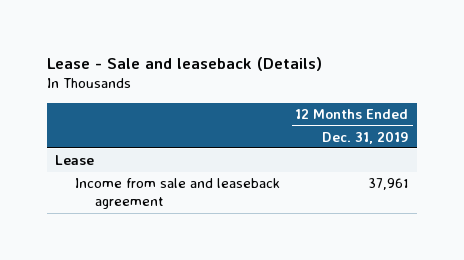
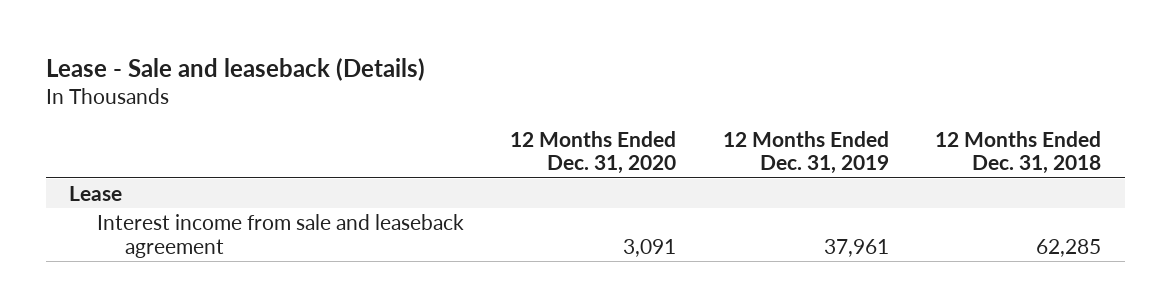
none -> [510,130,677,175] 12 Months Ended Dec. 31, 2020
none -> [935,130,1102,175] 12 Months Ended Dec. 31, 2018
[74,178,280,210] Income from sale and leaseback agreement -> [97,213,465,258] Interest income from sale and leaseback agreement

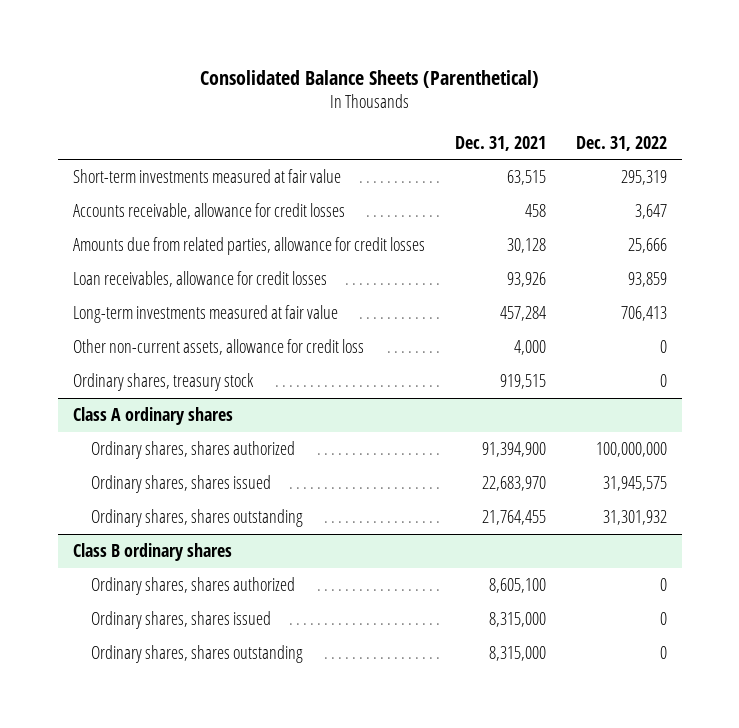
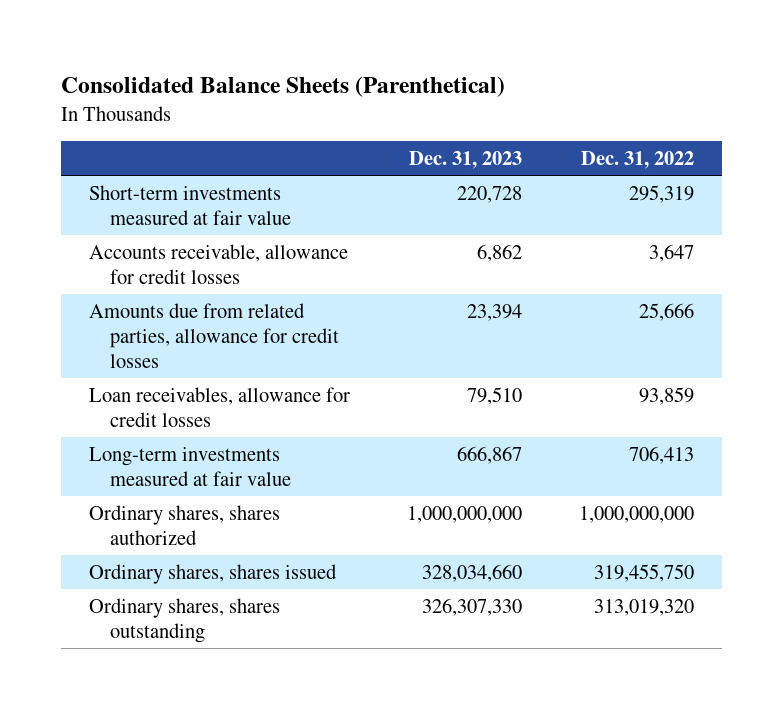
[454,135,546,151] Dec. 31, 2021 -> none
none -> [409,151,523,170] Dec. 31, 2023
[72,338,364,355] Other non-current assets, allowance for credit loss -> none
[72,372,254,391] Ordinary shares, treasury stock -> none
[72,406,233,425] Class A ordinary shares -> none
[72,542,232,561] Class B ordinary shares -> none
[90,576,295,595] Ordinary shares, shares authorized -> none
[90,610,271,629] Ordinary shares, shares issued -> none
[90,644,303,663] Ordinary shares, shares outstanding -> none
[595,441,667,457] 100,000,000 -> [579,505,695,523] 1,000,000,000
[602,475,667,491] 31,945,575 -> [594,563,695,582] 319,455,750
[602,509,667,525] 31,301,932 -> [594,598,695,616] 313,019,320

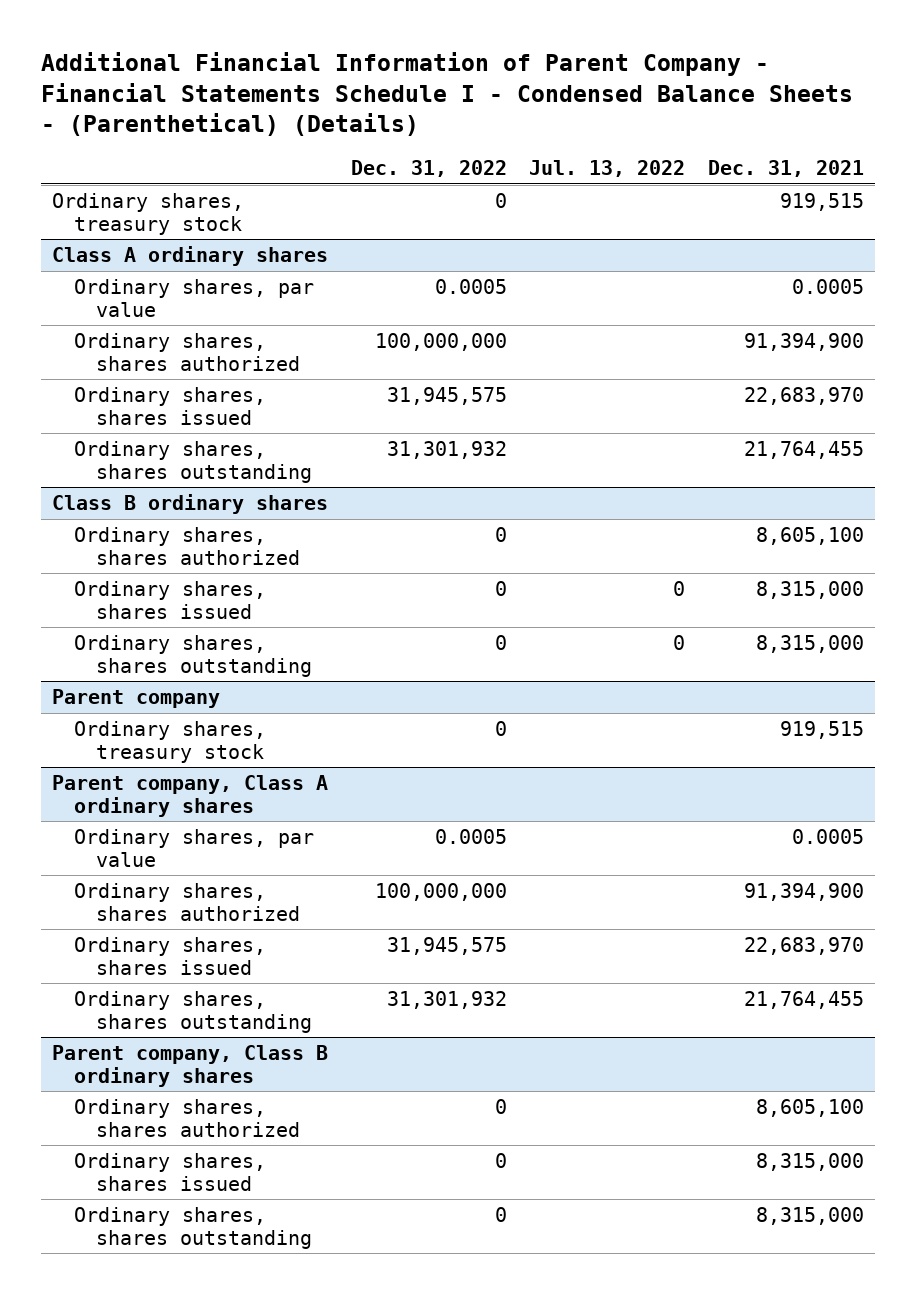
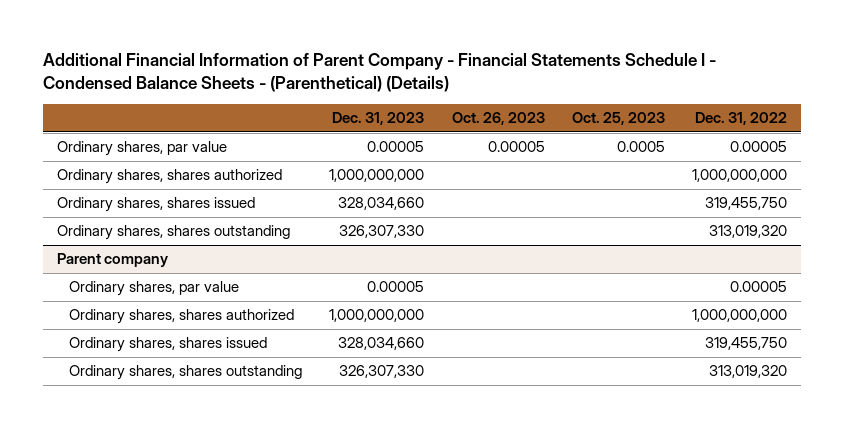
[529,160,686,178] Jul. 13, 2022 -> none
[707,160,864,178] Dec. 31, 2021 -> none
none -> [332,112,425,126] Dec. 31, 2023
none -> [451,112,545,126] Oct. 26, 2023
none -> [571,112,665,126] Oct. 25, 2023
[52,193,245,235] Ordinary shares, treasury stock -> none
[52,246,329,267] Class A ordinary shares -> none
[52,494,329,515] Class B ordinary shares -> none
[74,527,301,565] Ordinary shares, shares authorized -> none
[74,581,267,619] Ordinary shares, shares issued -> none
[74,635,313,677] Ordinary shares, shares outstanding -> none
[434,279,507,295] 0.0005 -> [730,141,788,153] 0.00005
[374,333,507,352] 100,000,000 -> [692,169,788,183] 1,000,000,000
[386,387,507,406] 31,945,575 -> [705,197,788,211] 319,455,750
[386,441,507,460] 31,301,932 -> [709,225,788,239] 313,019,320
[74,721,267,763] Ordinary shares, treasury stock -> none
[52,775,329,817] Parent company, Class A ordinary shares -> none
[52,1045,329,1087] Parent company, Class B ordinary shares -> none
[74,1099,301,1137] Ordinary shares, shares authorized -> none
[74,1153,267,1191] Ordinary shares, shares issued -> none
[74,1207,313,1249] Ordinary shares, shares outstanding -> none
[434,829,507,845] 0.0005 -> [730,281,788,293] 0.00005
[374,883,507,902] 100,000,000 -> [692,309,788,323] 1,000,000,000
[386,937,507,956] 31,945,575 -> [705,337,788,351] 319,455,750
[386,991,507,1010] 31,301,932 -> [709,365,788,379] 313,019,320

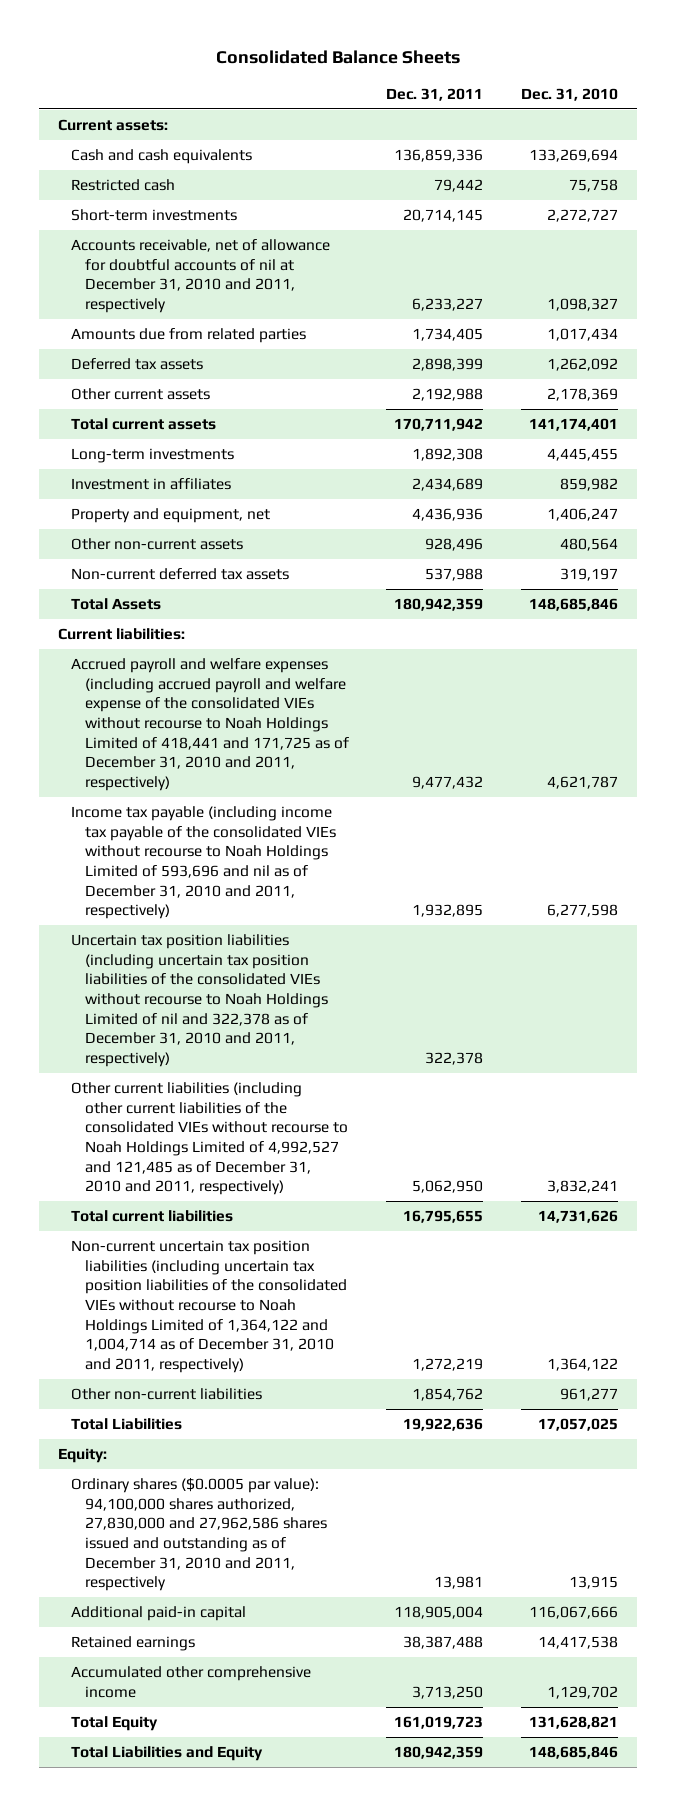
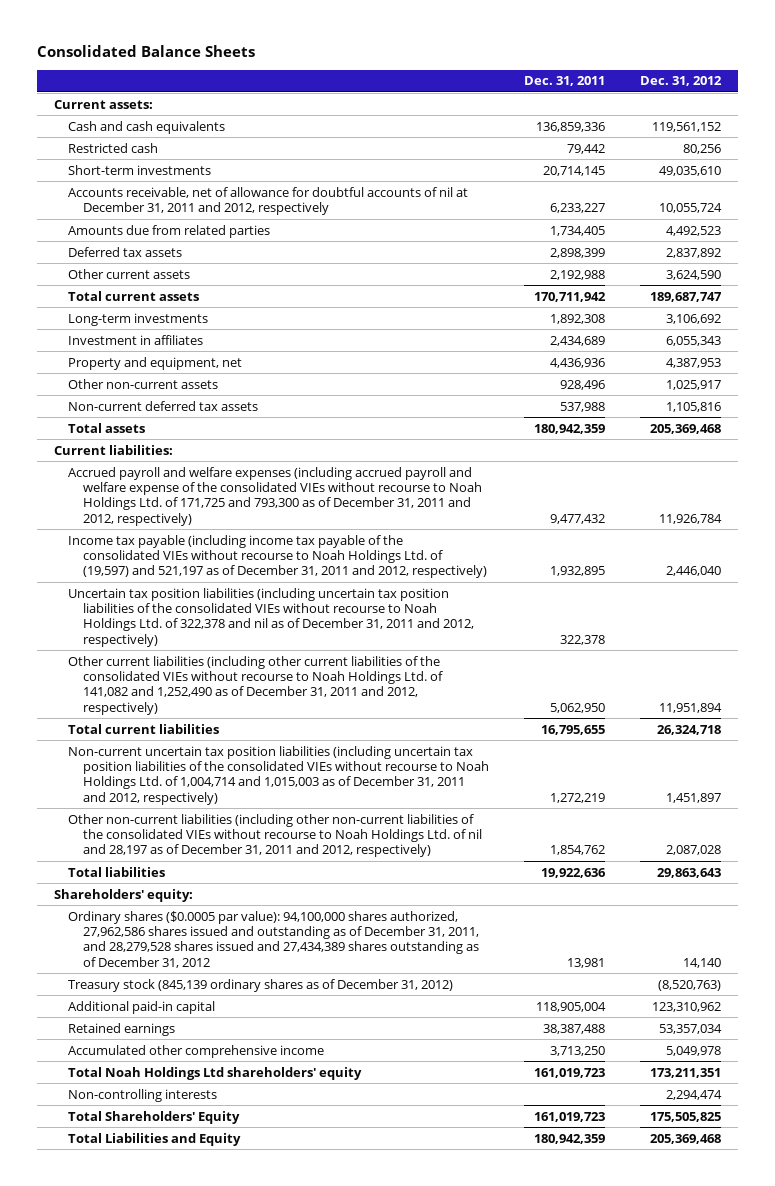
[520,87,618,101] Dec. 31, 2010 -> none
none -> [639,76,722,87] Dec. 31, 2012
[71,239,331,313] Accounts receivable, net of allowance for doubtful accounts of nil at December 31, 2010 and 2011, respectively -> [68,186,469,216] Accounts receivable, net of allowance for doubtful accounts of nil at December 31, 2011 and 2012, respectively
[71,598,162,611] Total Assets -> [68,422,146,433] Total assets
[71,658,349,791] Accrued payroll and welfare expenses (including accrued payroll and welfare expense of the consolidated VIEs without recourse to Noah Holdings Limited of 418,441 and 171,725 as of December 31, 2010 and 2011, respectively) -> [68,466,482,526] Accrued payroll and welfare expenses (including accrued payroll and welfare expense of the consolidated VIEs without recourse to Noah Holdings Ltd. of 171,725 and 793,300 as of December 31, 2011 and 2012, respectively)
[71,806,336,920] Income tax payable (including income tax payable of the consolidated VIEs without recourse to Noah Holdings Limited of 593,696 and nil as of December 31, 2010 and 2011, respectively) -> [68,534,487,579] Income tax payable (including income tax payable of the consolidated VIEs without recourse to Noah Holdings Ltd. of (19,597) and 521,197 as of December 31, 2011 and 2012, respectively)
[71,934,328,1067] Uncertain tax position liabilities (including uncertain tax position liabilities of the consolidated VIEs without recourse to Noah Holdings Limited of nil and 322,378 as of December 31, 2010 and 2011, respectively) -> [68,587,474,647] Uncertain tax position liabilities (including uncertain tax position liabilities of the consolidated VIEs without recourse to Noah Holdings Ltd. of 322,378 and nil as of December 31, 2011 and 2012, respectively)
[71,1082,348,1196] Other current liabilities (including other current liabilities of the consolidated VIEs without recourse to Noah Holdings Limited of 4,992,527 and 121,485 as of December 31, 2010 and 2011, respectively) -> [68,655,443,715] Other current liabilities (including other current liabilities of the consolidated VIEs without recourse to Noah Holdings Ltd. of 141,082 and 1,252,490 as of December 31, 2011 and 2012, respectively)
[71,1240,347,1373] Non-current uncertain tax position liabilities (including uncertain tax position liabilities of the consolidated VIEs without recourse to Noah Holdings Limited of 1,364,122 and 1,004,714 as of December 31, 2010 and 2011, respectively) -> [68,745,489,805] Non-current uncertain tax position liabilities (including uncertain tax position liabilities of the consolidated VIEs without recourse to Noah Holdings Ltd. of 1,004,714 and 1,015,003 as of December 31, 2011 and 2012, respectively)
[71,1388,263,1401] Other non-current liabilities -> [68,813,482,858] Other non-current liabilities (including other non-current liabilities of the consolidated VIEs without recourse to Noah Holdings Ltd. of nil and 28,197 as of December 31, 2011 and 2012, respectively)
[71,1418,183,1431] Total Liabilities -> [68,866,166,877] Total liabilities
[57,1448,107,1464] Equity: -> [54,888,194,902] Shareholders' equity:
[71,1478,327,1592] Ordinary shares ($0.0005 par value): 94,100,000 shares authorized, 27,830,000 and 27,962,586 shares issued and outstanding as of December 31, 2010 and 2011, respectively -> [68,910,479,968] Ordinary shares ($0.0005 par value): 94,100,000 shares authorized, 27,962,586 shares issued and outstanding as of December 31, 2011, and 28,279,528 shares issued and 27,434,389 shares outstanding as of December 31, 2012
none -> [68,978,454,992] Treasury stock (845,139 ordinary shares as of December 31, 2012)
[71,1716,159,1732] Total Equity -> [68,1066,363,1080] Total Noah Holdings Ltd shareholders' equity
none -> [68,1088,218,1102] Non-controlling interests
none -> [68,1110,241,1124] Total Shareholders' Equity

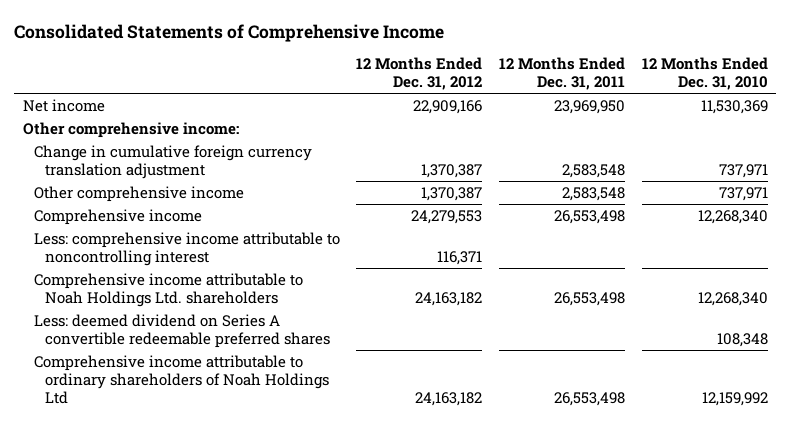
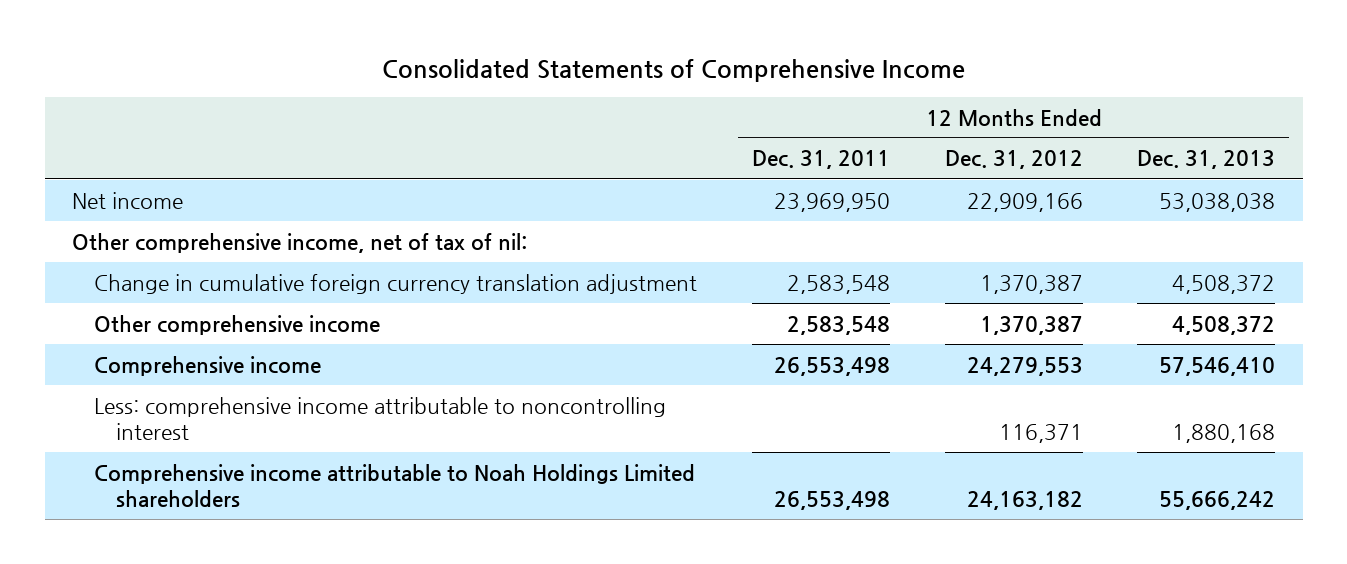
[641,57,768,91] 12 Months Ended Dec. 31, 2010 -> none
none -> [1137,150,1276,170] Dec. 31, 2013
[22,121,239,138] Other comprehensive income: -> [72,232,528,253] Other comprehensive income, net of tax of nil:
[33,272,303,307] Comprehensive income attributable to Noah Holdings Ltd. shareholders -> none
[33,313,330,348] Less: deemed dividend on Series A convertible redeemable preferred shares -> none
[33,354,329,404] Comprehensive income attributable to ordinary shareholders of Noah Holdings Ltd -> [94,463,696,507] Comprehensive income attributable to Noah Holdings Limited shareholders

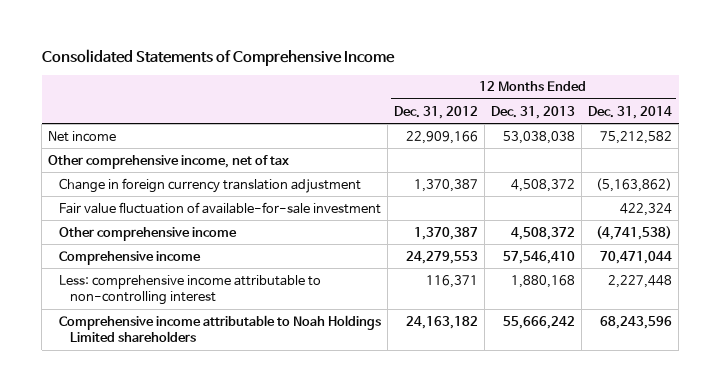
[751,150,890,170] Dec. 31, 2011 -> none
none -> [588,105,673,119] Dec. 31, 2014
[72,232,528,253] Other comprehensive income, net of tax of nil: -> [48,154,290,169] Other comprehensive income, net of tax
[94,273,698,294] Change in cumulative foreign currency translation adjustment -> [59,177,362,193] Change in foreign currency translation adjustment
none -> [59,201,382,214] Fair value fluctuation of available-for-sale investment
[94,396,667,440] Less: comprehensive income attributable to noncontrolling interest -> [59,274,322,306] Less: comprehensive income attributable to non-controlling interest

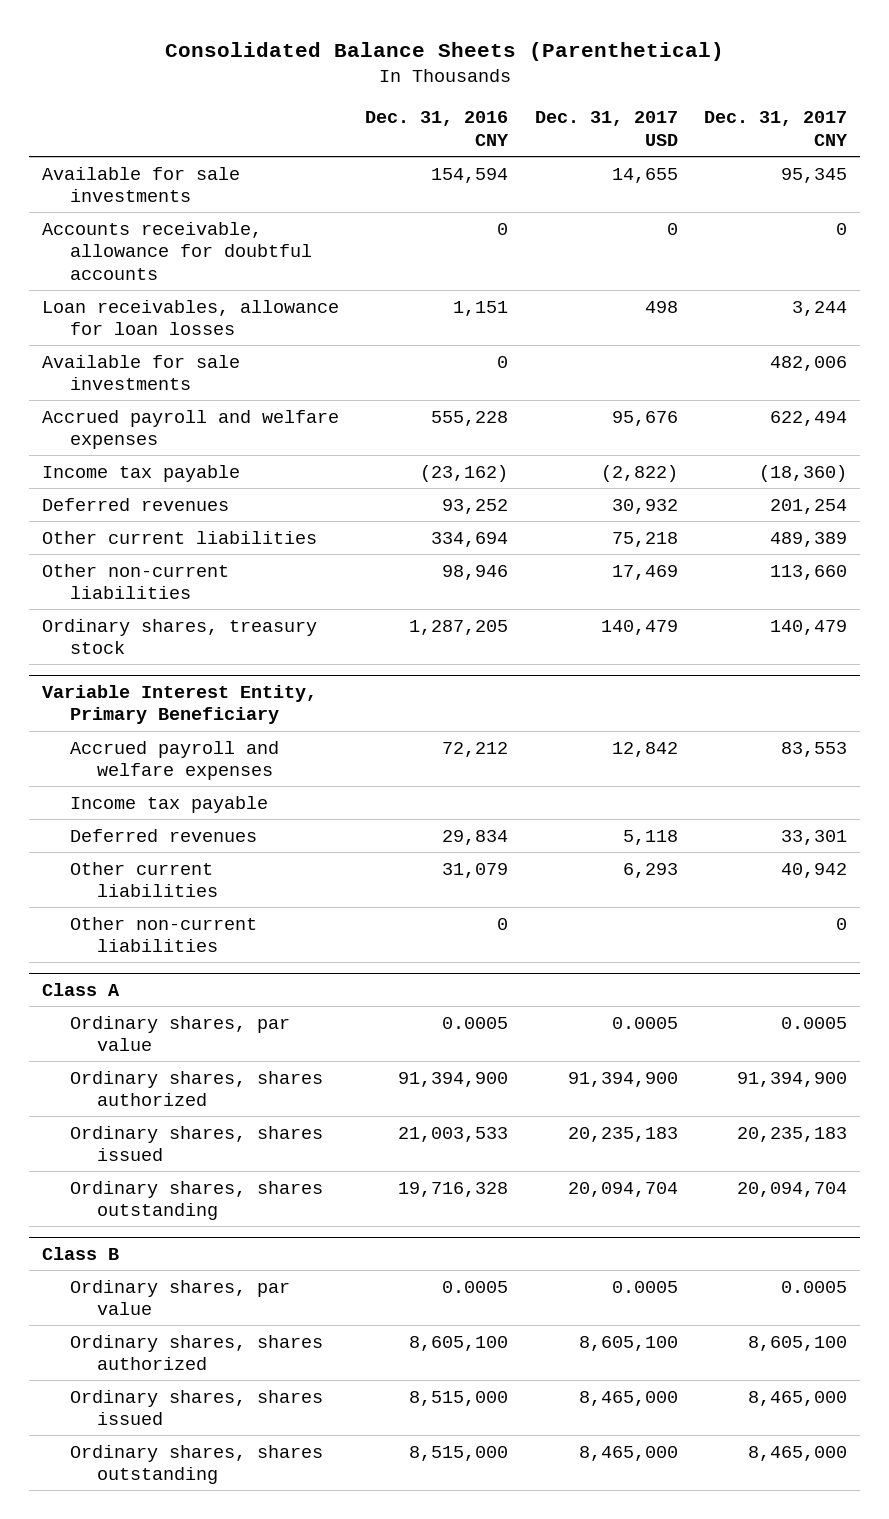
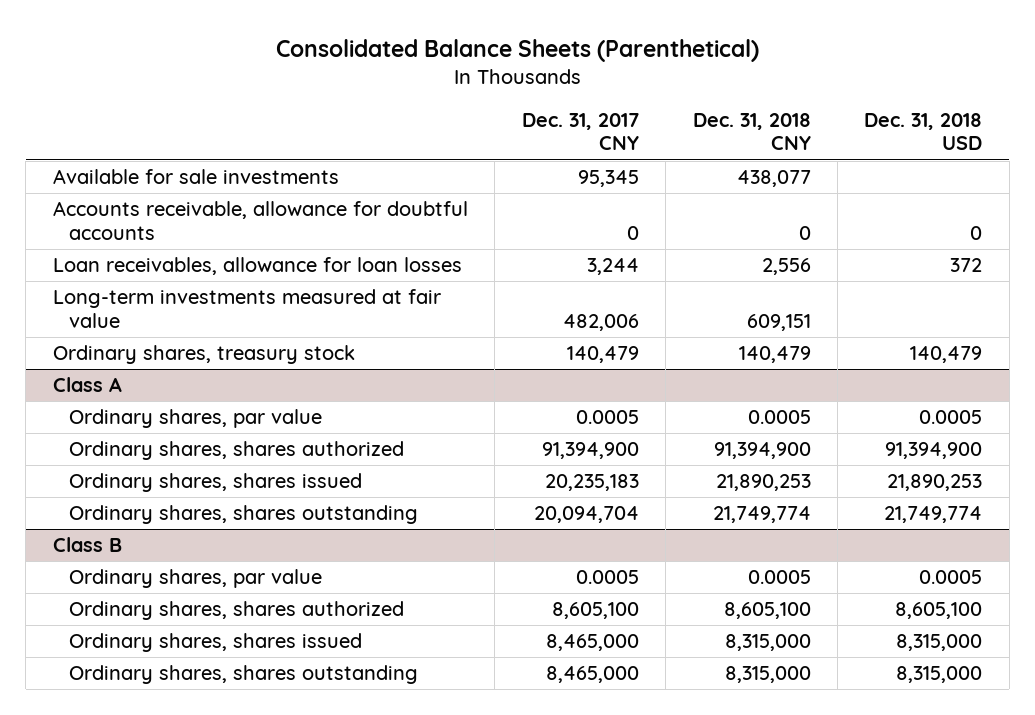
[365,111,510,146] Dec. 31, 2016 CNY -> none
[534,111,678,146] Dec. 31, 2017 USD -> none
none -> [692,113,811,151] Dec. 31, 2018 CNY
none -> [864,113,983,151] Dec. 31, 2018 USD
[42,409,340,450] Accrued payroll and welfare expenses -> none
[42,464,241,482] Income tax payable -> none
[42,497,230,511] Deferred revenues -> none
[42,530,318,544] Other current liabilities -> none
[42,563,230,600] Other non-current liabilities -> none
[42,354,241,391] Available for sale investments -> [52,289,441,328] Long-term investments measured at fair value
[42,684,318,725] Variable Interest Entity, Primary Beneficiary -> none
[69,740,279,781] Accrued payroll and welfare expenses -> none
[69,795,268,813] Income tax payable -> none
[69,828,257,842] Deferred revenues -> none
[69,861,219,898] Other current liabilities -> none
[69,916,257,953] Other non-current liabilities -> none

